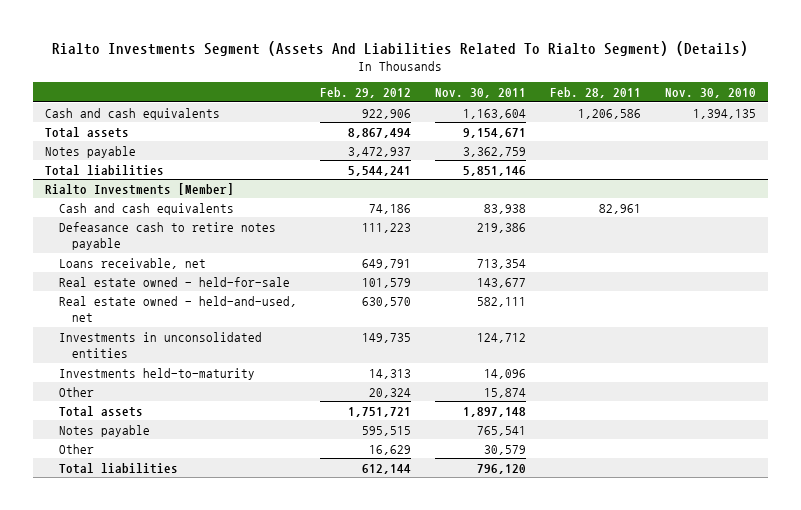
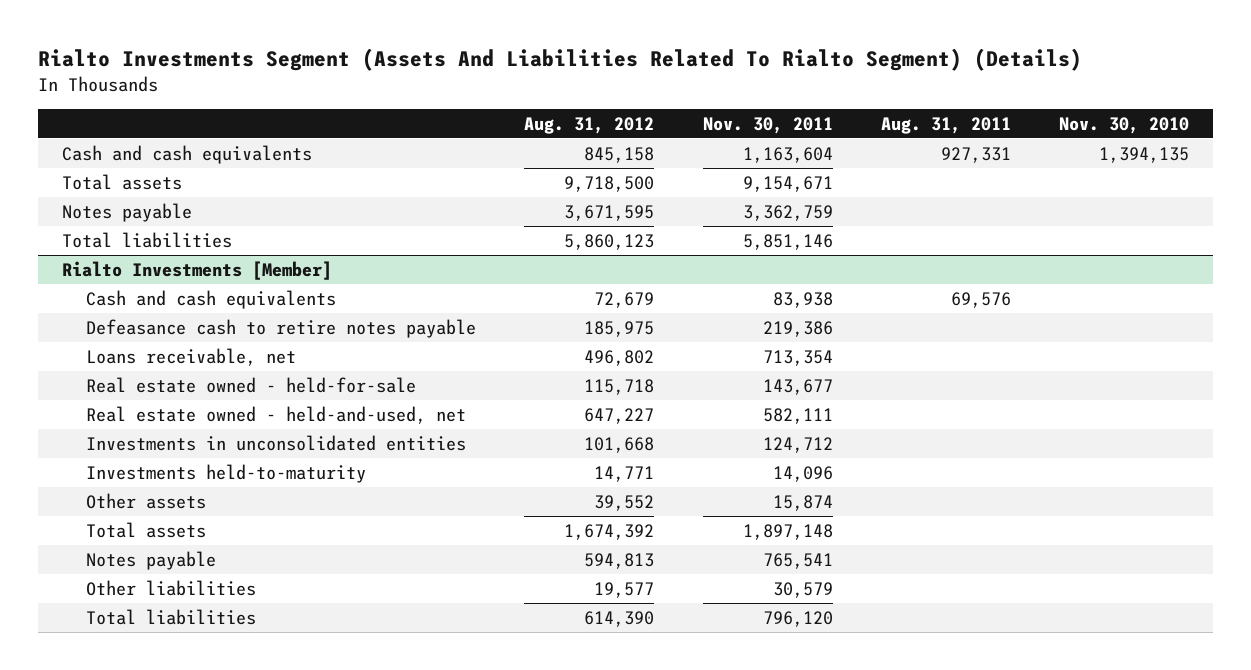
[320,87,412,99] Feb. 29, 2012 -> none
[549,87,641,99] Feb. 28, 2011 -> none
none -> [524,116,655,134] Aug. 31, 2012
none -> [880,116,1011,134] Aug. 31, 2011
[58,386,94,397] Other -> [86,492,207,509] Other assets
[58,443,94,454] Other -> [86,579,257,596] Other liabilities

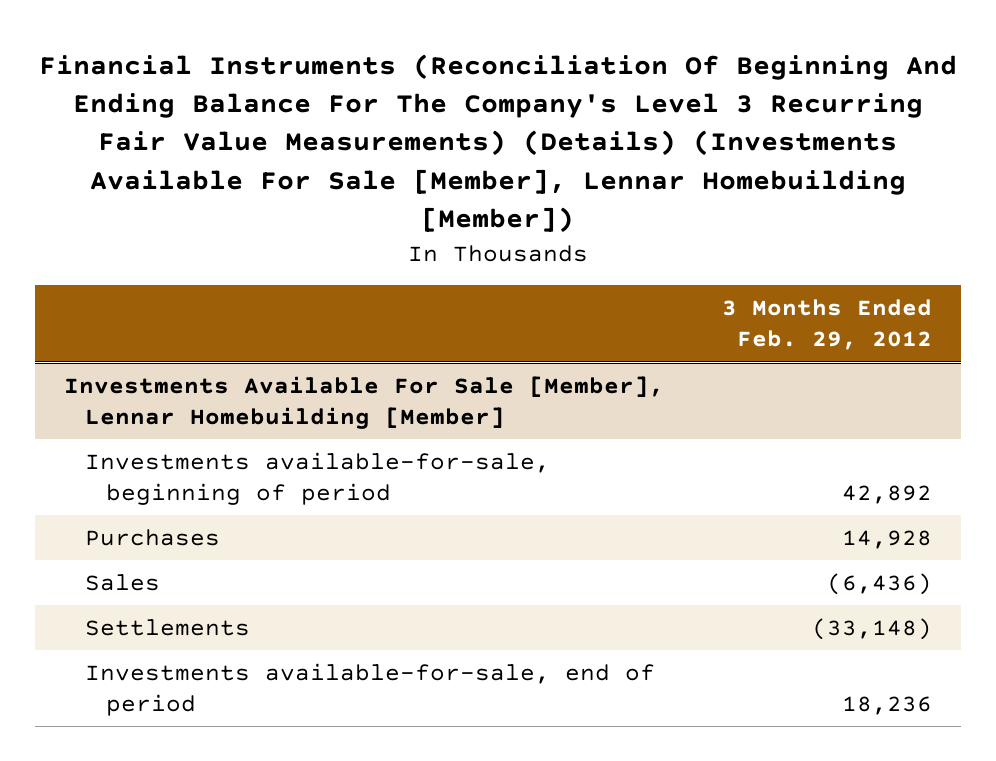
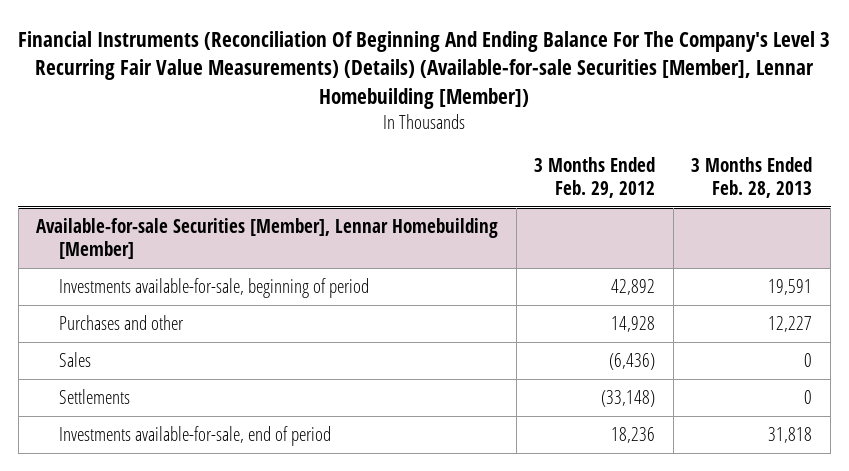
[39,53,958,234] Financial Instruments (Reconciliation Of Beginning And Ending Balance For The Company's Level 3 Recurring Fair Value Measurements) (Details) (Investments Available For Sale [Member], Lennar Homebuilding [Member]) -> [18,30,831,109] Financial Instruments (Reconciliation Of Beginning And Ending Balance For The Company's Level 3 Recurring Fair Value Measurements) (Details) (Available-for-sale Securities [Member], Lennar Homebuilding [Member])
none -> [691,156,813,199] 3 Months Ended Feb. 28, 2013
[64,375,665,430] Investments Available For Sale [Member], Lennar Homebuilding [Member] -> [36,217,499,260] Available-for-sale Securities [Member], Lennar Homebuilding [Member]
[84,528,220,546] Purchases -> [58,314,184,330] Purchases and other

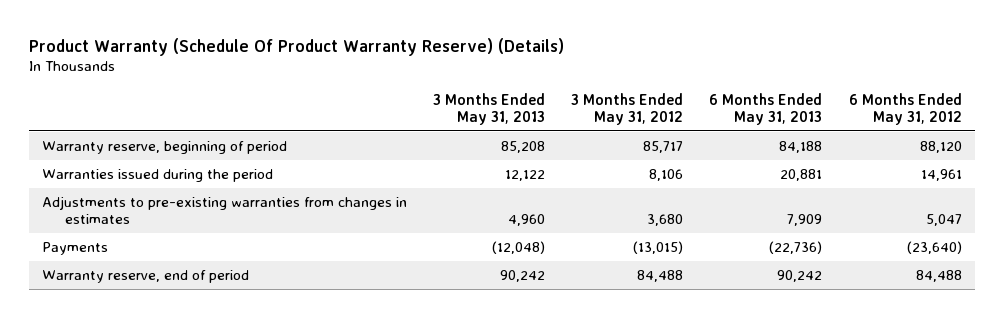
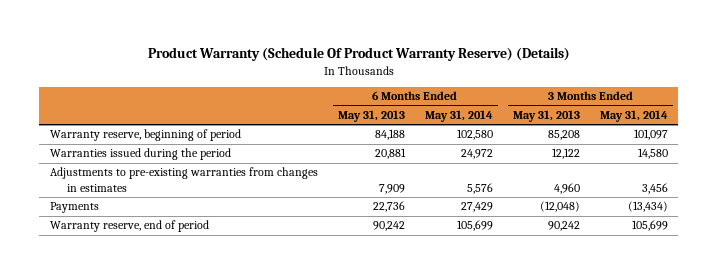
[571,93,684,126] 3 Months Ended May 31, 2012 -> none
[848,93,962,126] 6 Months Ended May 31, 2012 -> none
none -> [424,109,493,122] May 31, 2014
none -> [600,109,669,122] May 31, 2014
[769,240,823,254] (22,736) -> [372,201,405,213] 22,736

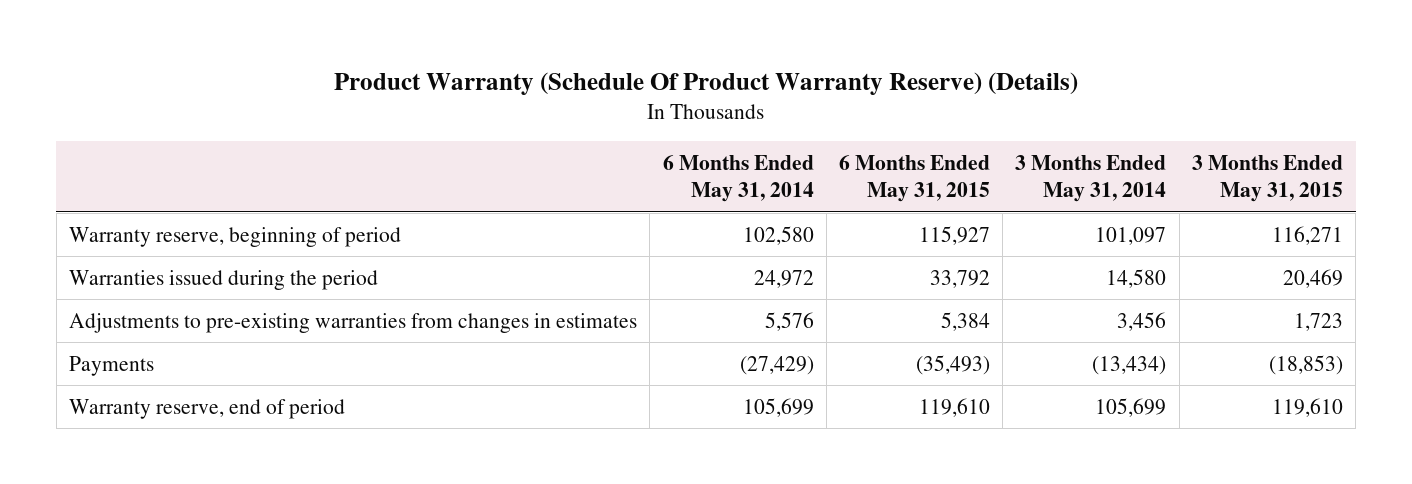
[337,109,405,122] May 31, 2013 -> none
[513,109,581,122] May 31, 2013 -> none
none -> [838,154,990,203] 6 Months Ended May 31, 2015
none -> [1191,154,1343,203] 3 Months Ended May 31, 2015
[460,202,493,213] 27,429 -> [739,355,814,375] (27,429)

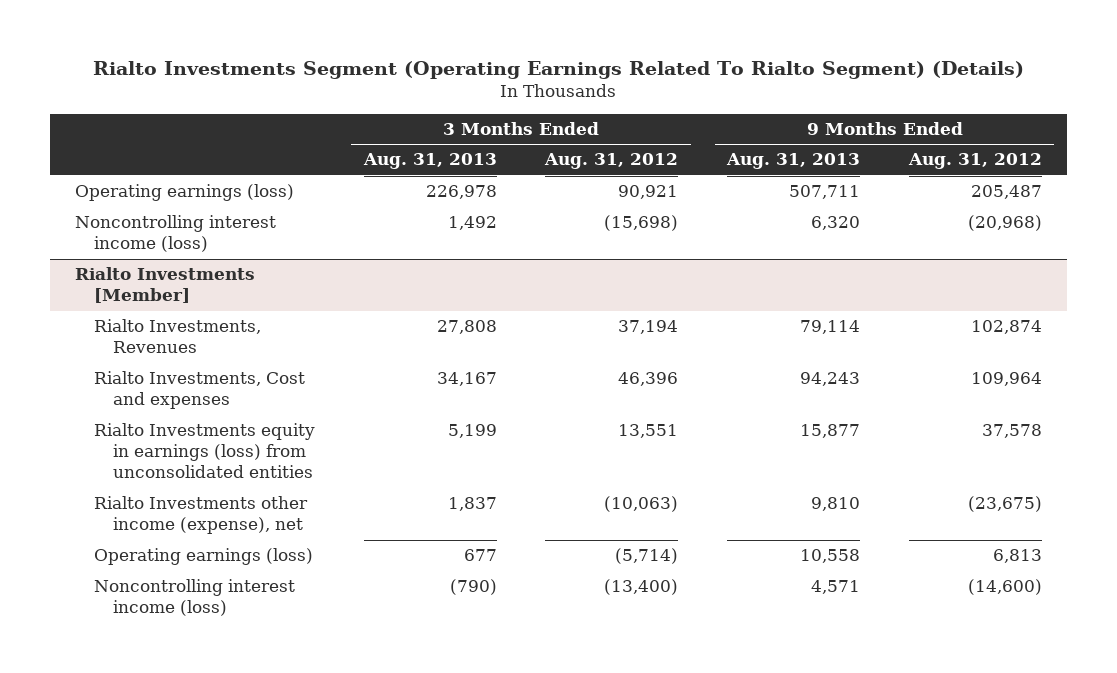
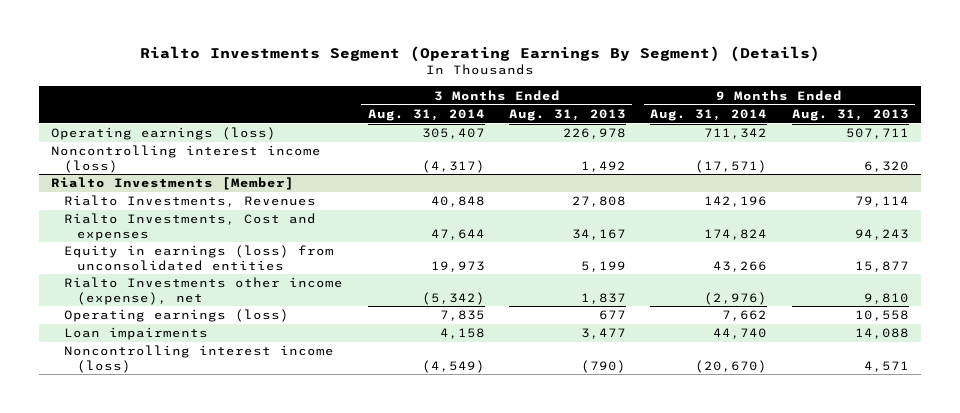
[93,61,1025,80] Rialto Investments Segment (Operating Earnings Related To Rialto Segment) (Details) -> [140,46,821,63] Rialto Investments Segment (Operating Earnings By Segment) (Details)
[544,153,679,170] Aug. 31, 2012 -> none
[908,153,1043,170] Aug. 31, 2012 -> none
none -> [367,108,485,121] Aug. 31, 2014
none -> [650,108,768,121] Aug. 31, 2014
[93,423,315,479] Rialto Investments equity in earnings (loss) from unconsolidated entities -> [64,245,335,271] Equity in earnings (loss) from unconsolidated entities
none -> [64,327,209,341] Loan impairments

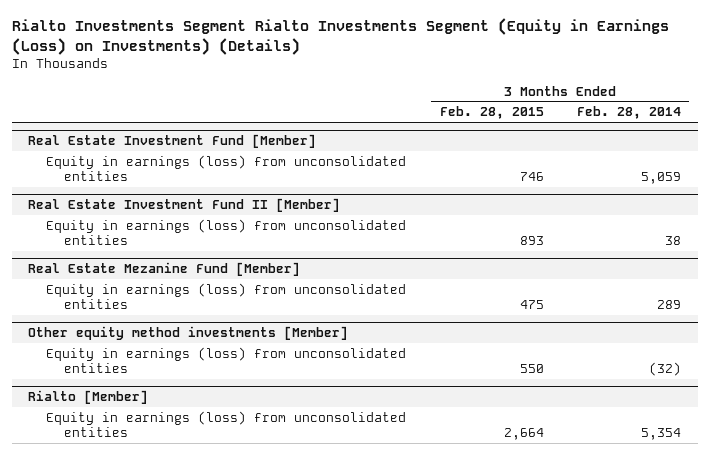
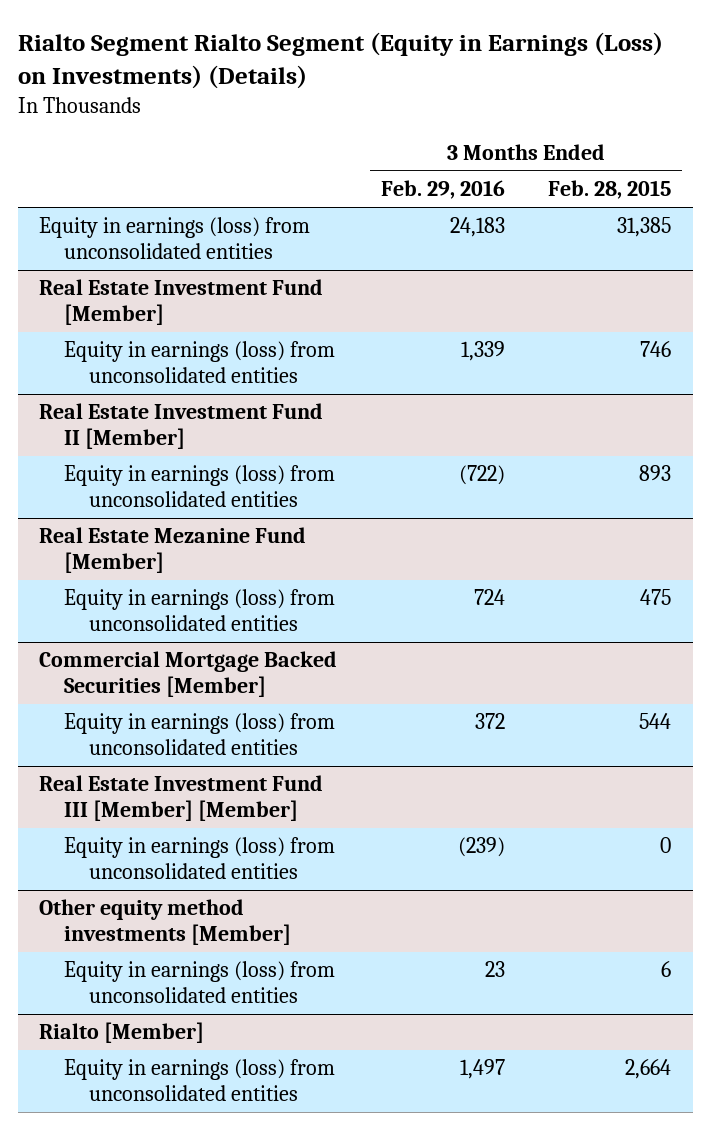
[11,18,669,55] Rialto Investments Segment Rialto Investments Segment (Equity in Earnings (Loss) on Investments) (Details) -> [17,31,663,90] Rialto Segment Rialto Segment (Equity in Earnings (Loss) on Investments) (Details)
[577,106,682,120] Feb. 28, 2014 -> none
none -> [380,180,505,200] Feb. 29, 2016
none -> [39,217,311,260] Equity in earnings (loss) from unconsolidated entities
none -> [39,651,338,698] Commercial Mortgage Backed Securities [Member]
none -> [64,713,336,756] Equity in earnings (loss) from unconsolidated entities
none -> [39,775,324,822] Real Estate Investment Fund III [Member] [Member]
none -> [64,837,336,880] Equity in earnings (loss) from unconsolidated entities
[519,363,544,373] 550 -> [661,961,672,978] 6

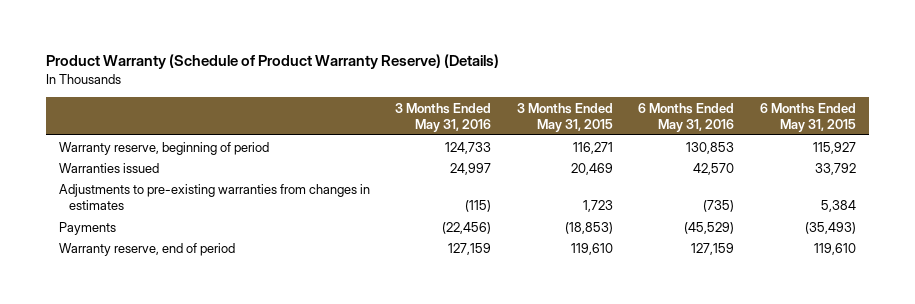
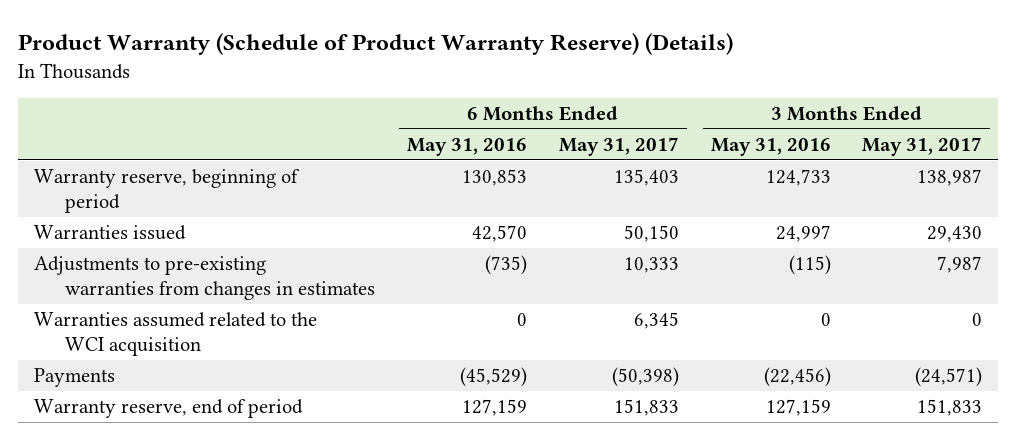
[516,102,613,132] 3 Months Ended May 31, 2015 -> none
[760,102,857,132] 6 Months Ended May 31, 2015 -> none
none -> [558,136,679,156] May 31, 2017
none -> [862,136,983,156] May 31, 2017
none -> [33,312,317,357] Warranties assumed related to the WCI acquisition

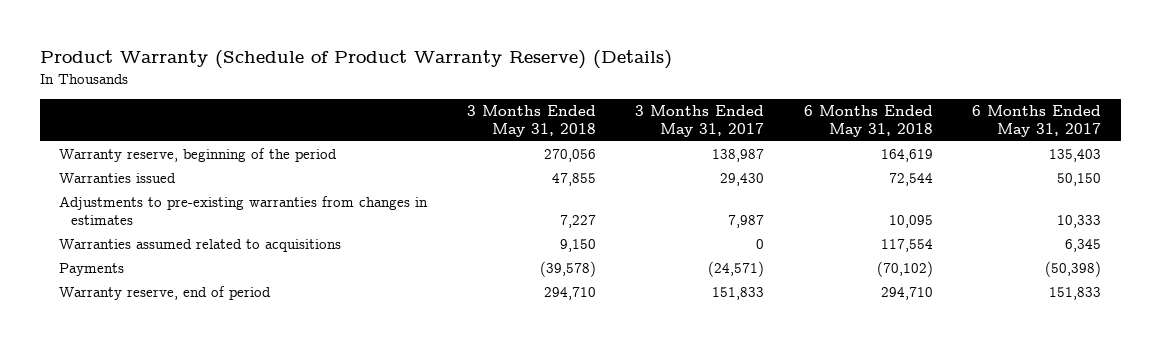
[406,137,527,156] May 31, 2016 -> none
[710,137,831,156] May 31, 2016 -> none
none -> [466,104,596,138] 3 Months Ended May 31, 2018
none -> [803,104,933,138] 6 Months Ended May 31, 2018
[33,169,300,214] Warranty reserve, beginning of period -> [59,148,338,163] Warranty reserve, beginning of the period
[33,312,317,357] Warranties assumed related to the WCI acquisition -> [59,239,342,253] Warranties assumed related to acquisitions

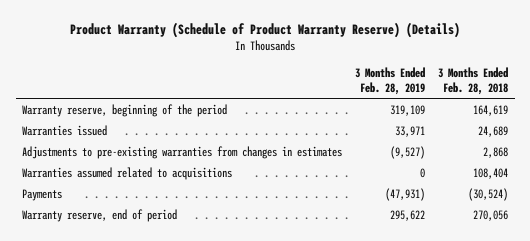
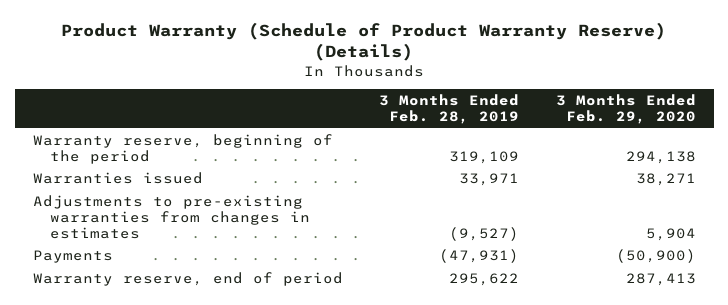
[438,66,509,95] 3 Months Ended Feb. 28, 2018 -> none
none -> [555,94,696,125] 3 Months Ended Feb. 29, 2020
[22,166,233,180] Warranties assumed related to acquisitions -> none

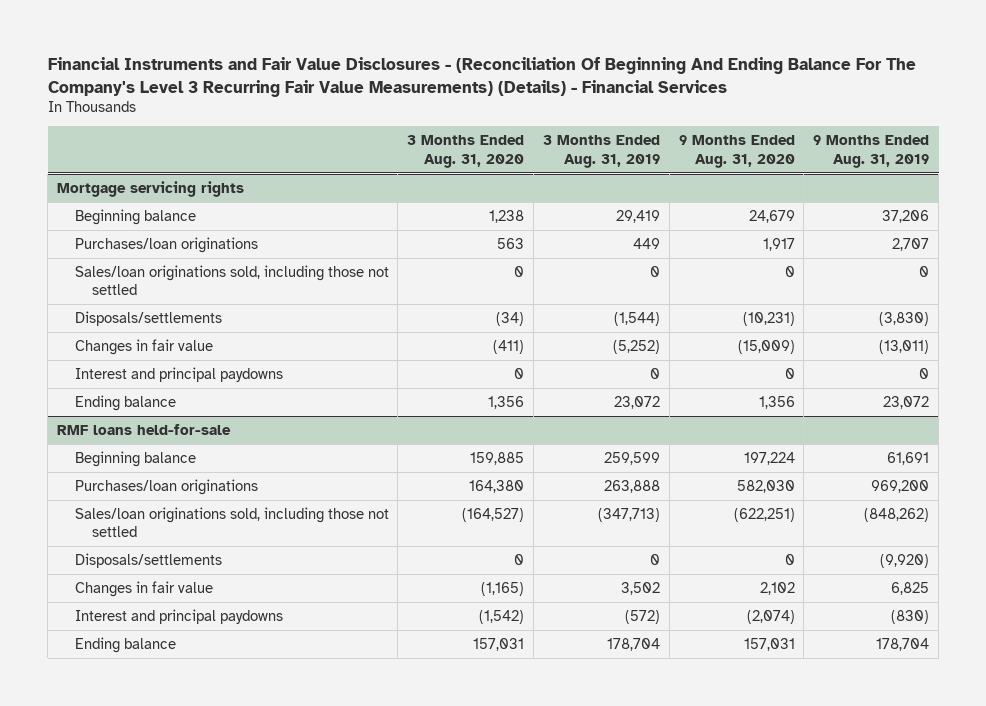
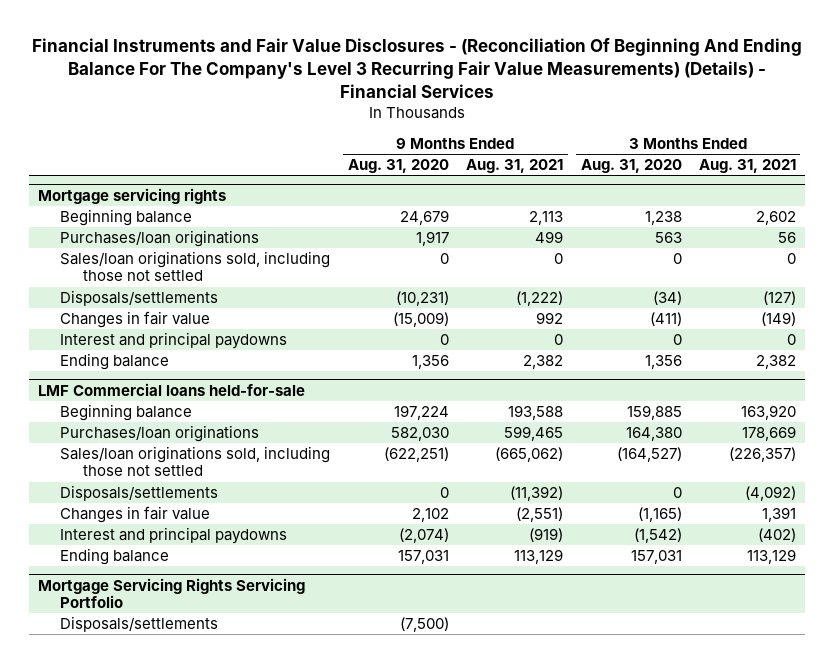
[542,135,660,168] 3 Months Ended Aug. 31, 2019 -> none
[813,135,930,168] 9 Months Ended Aug. 31, 2019 -> none
none -> [466,159,564,174] Aug. 31, 2021
none -> [699,159,797,174] Aug. 31, 2021
[57,423,232,435] RMF loans held-for-sale -> [38,382,306,396] LMF Commercial loans held-for-sale
none -> [38,577,306,609] Mortgage Servicing Rights Servicing Portfolio
none -> [60,615,219,632] Disposals/settlements

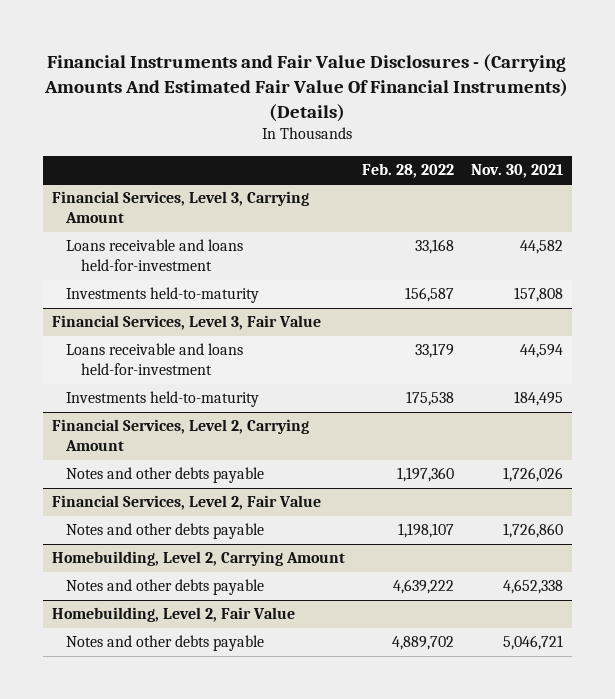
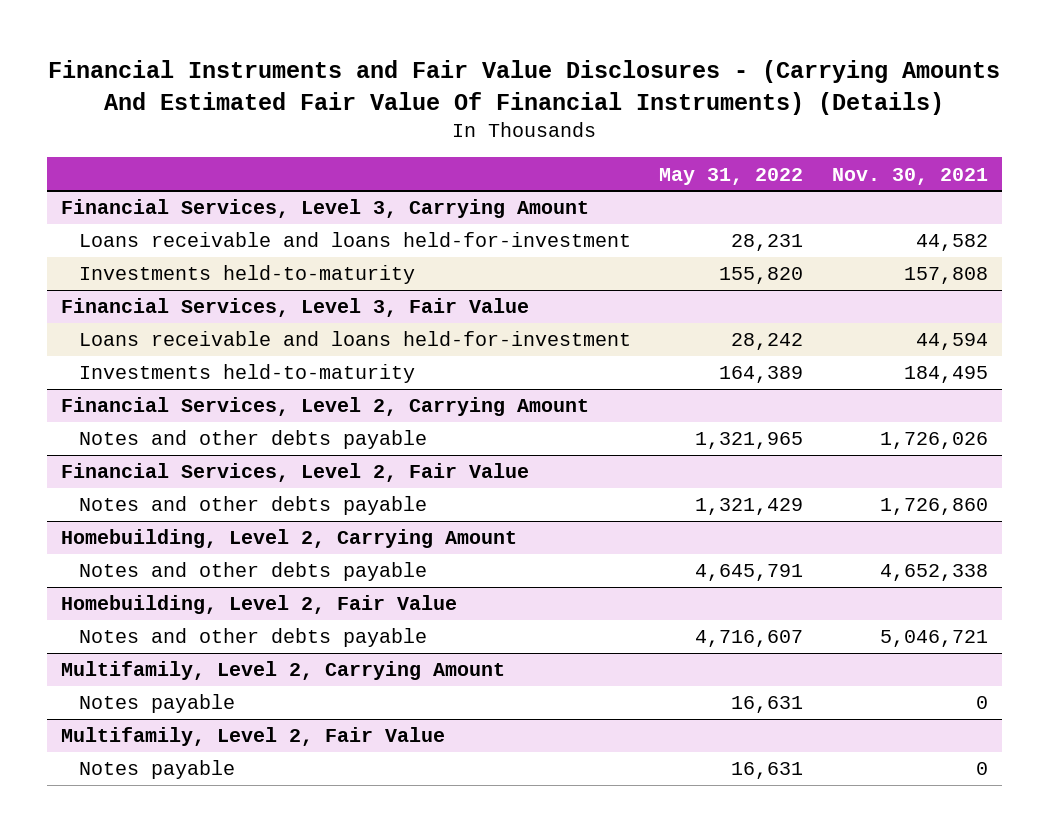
[361,162,454,178] Feb. 28, 2022 -> none
none -> [659,167,804,185] May 31, 2022
none -> [61,661,506,681] Multifamily, Level 2, Carrying Amount
none -> [79,694,236,714] Notes payable
none -> [61,727,446,747] Multifamily, Level 2, Fair Value
none -> [79,760,236,780] Notes payable

